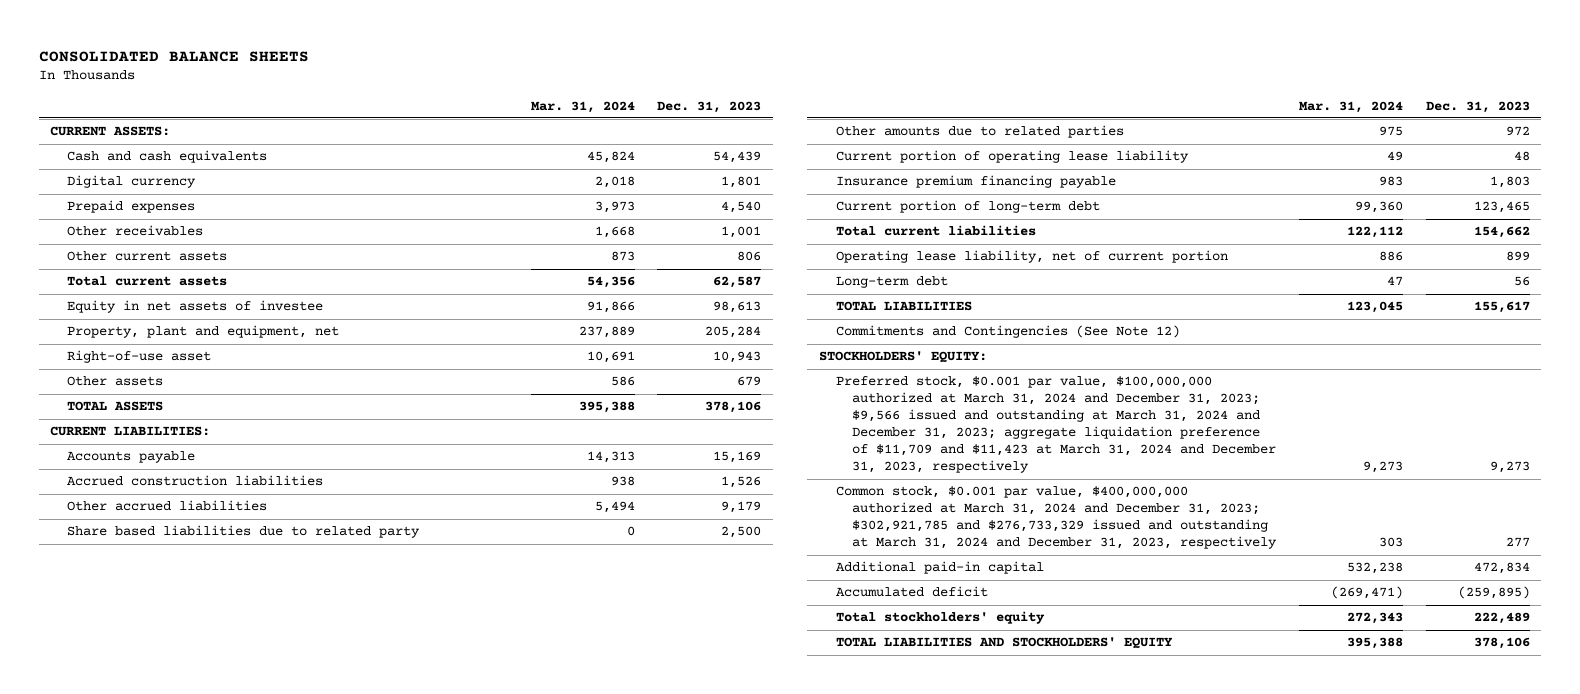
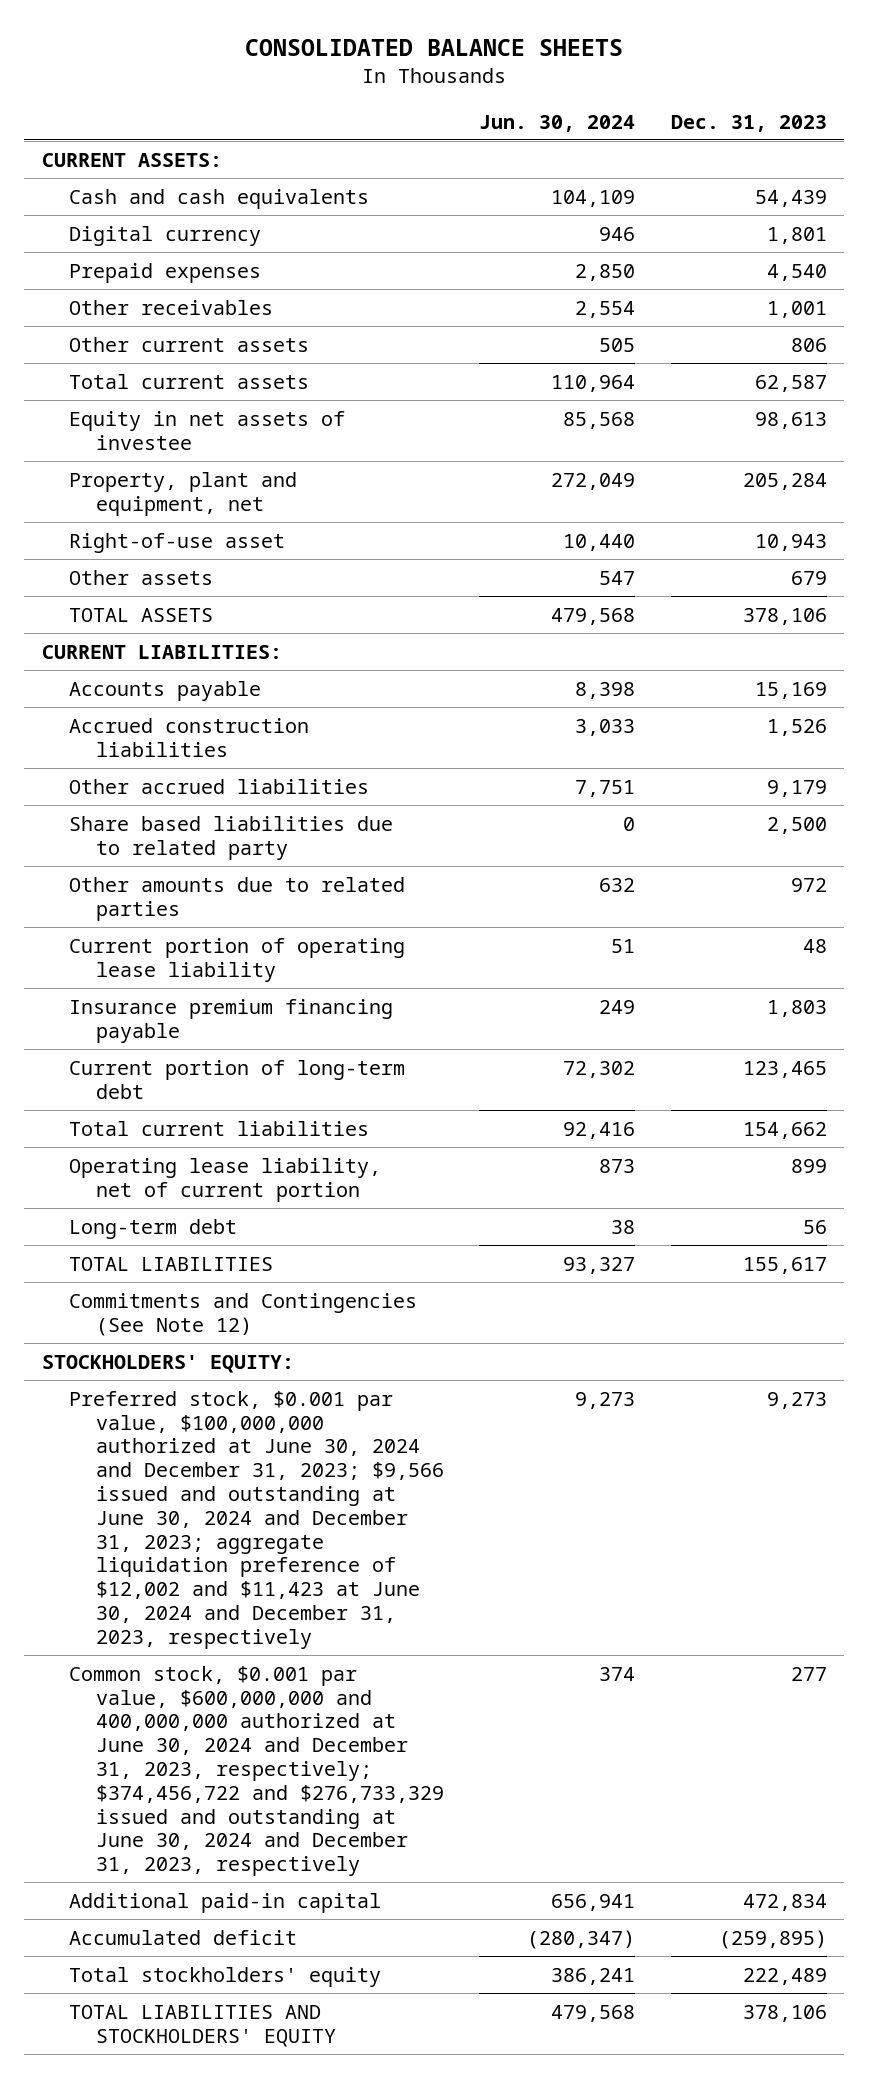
[530,100,635,113] Mar. 31, 2024 -> none
none -> [479,114,636,132] Jun. 30, 2024
[835,376,1277,474] Preferred stock, $0.001 par value, $100,000,000 authorized at March 31, 2024 and December 31, 2023; $9,566 issued and outstanding at March 31, 2024 and December 31, 2023; aggregate liquidation preference of $11,709 and $11,423 at March 31, 2024 and December 31, 2023, respectively -> [68,1390,445,1649] Preferred stock, $0.001 par value, $100,000,000 authorized at June 30, 2024 and December 31, 2023; $9,566 issued and outstanding at June 30, 2024 and December 31, 2023; aggregate liquidation preference of $12,002 and $11,423 at June 30, 2024 and December 31, 2023, respectively
[835,486,1278,550] Common stock, $0.001 par value, $400,000,000 authorized at March 31, 2024 and December 31, 2023; $302,921,785 and $276,733,329 issued and outstanding at March 31, 2024 and December 31, 2023, respectively -> [68,1665,445,1877] Common stock, $0.001 par value, $600,000,000 and 400,000,000 authorized at June 30, 2024 and December 31, 2023, respectively; $374,456,722 and $276,733,329 issued and outstanding at June 30, 2024 and December 31, 2023, respectively

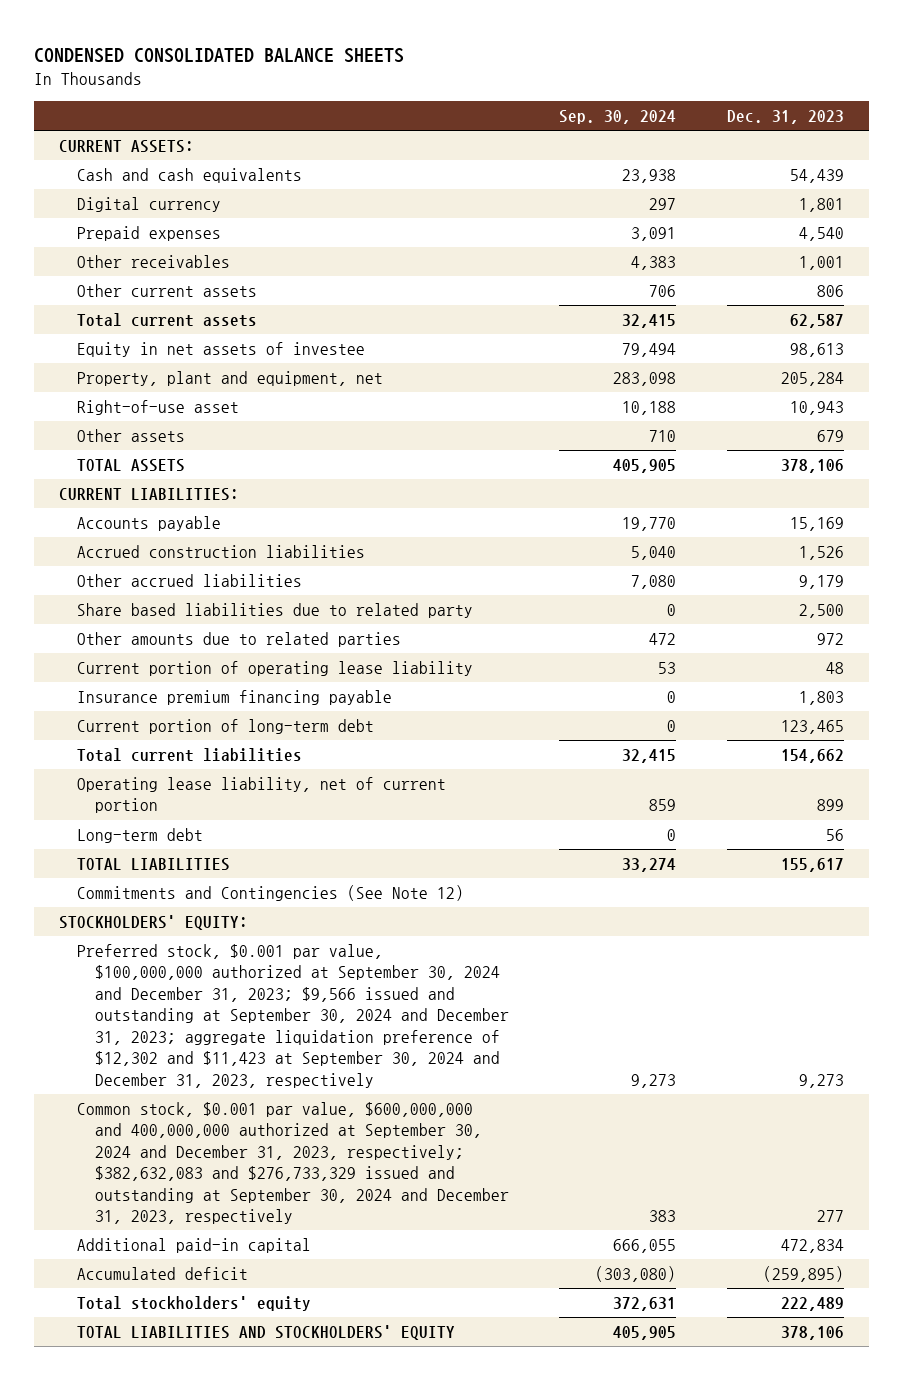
[245,38,624,56] CONSOLIDATED BALANCE SHEETS -> [34,47,405,63] CONDENSED CONSOLIDATED BALANCE SHEETS
[479,114,636,132] Jun. 30, 2024 -> none
none -> [559,110,677,125] Sep. 30, 2024
[68,1390,445,1649] Preferred stock, $0.001 par value, $100,000,000 authorized at June 30, 2024 and December 31, 2023; $9,566 issued and outstanding at June 30, 2024 and December 31, 2023; aggregate liquidation preference of $12,002 and $11,423 at June 30, 2024 and December 31, 2023, respectively -> [77,944,509,1088] Preferred stock, $0.001 par value, $100,000,000 authorized at September 30, 2024 and December 31, 2023; $9,566 issued and outstanding at September 30, 2024 and December 31, 2023; aggregate liquidation preference of $12,302 and $11,423 at September 30, 2024 and December 31, 2023, respectively
[68,1665,445,1877] Common stock, $0.001 par value, $600,000,000 and 400,000,000 authorized at June 30, 2024 and December 31, 2023, respectively; $374,456,722 and $276,733,329 issued and outstanding at June 30, 2024 and December 31, 2023, respectively -> [77,1102,509,1225] Common stock, $0.001 par value, $600,000,000 and 400,000,000 authorized at September 30, 2024 and December 31, 2023, respectively; $382,632,083 and $276,733,329 issued and outstanding at September 30, 2024 and December 31, 2023, respectively

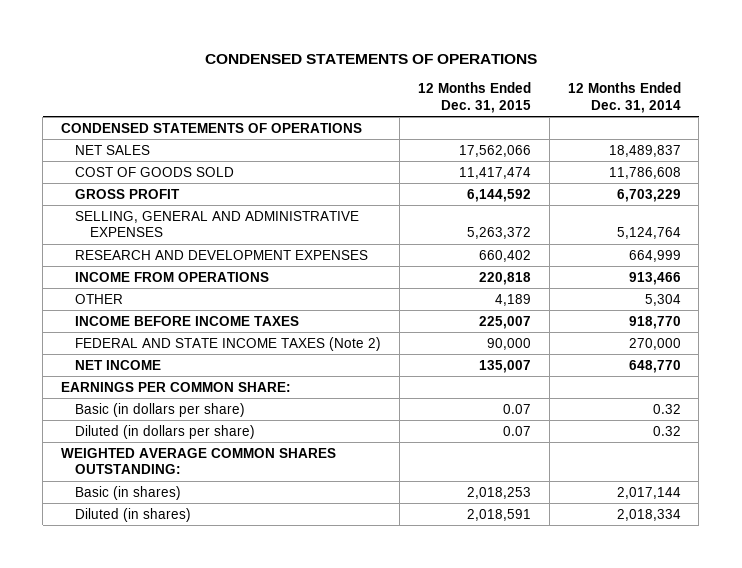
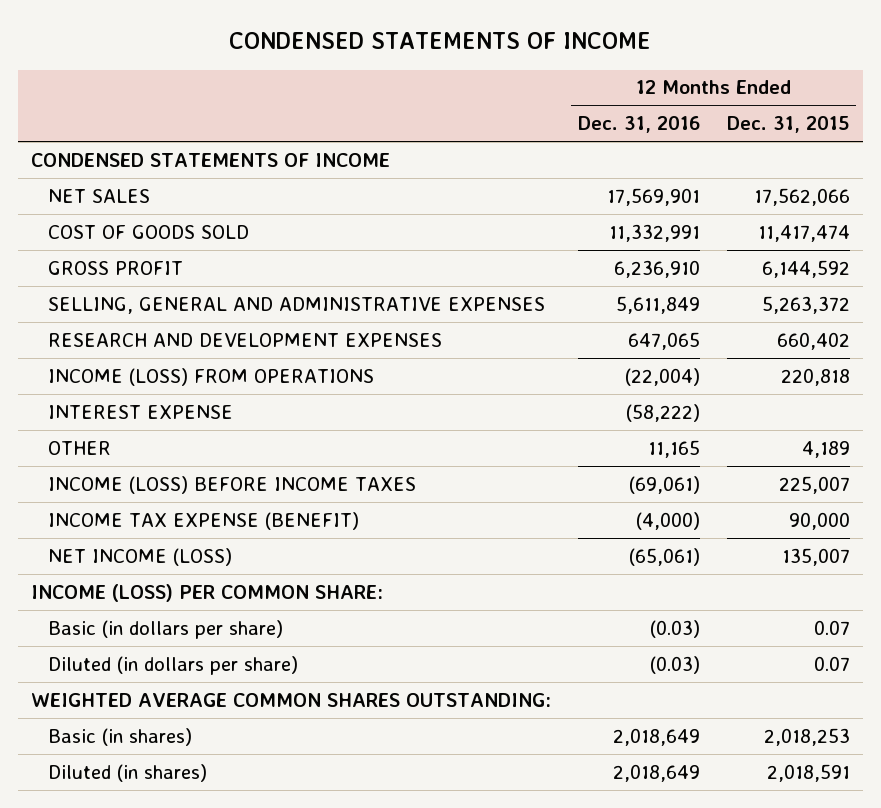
[204,53,537,64] CONDENSED STATEMENTS OF OPERATIONS -> [229,32,652,50] CONDENSED STATEMENTS OF INCOME
[567,82,681,113] 12 Months Ended Dec. 31, 2014 -> none
none -> [577,116,700,134] Dec. 31, 2016
[61,122,363,133] CONDENSED STATEMENTS OF OPERATIONS -> [31,152,391,167] CONDENSED STATEMENTS OF INCOME
[75,271,270,282] INCOME FROM OPERATIONS -> [47,367,374,386] INCOME (LOSS) FROM OPERATIONS
none -> [47,404,233,419] INTEREST EXPENSE
[75,315,300,326] INCOME BEFORE INCOME TAXES -> [47,475,416,494] INCOME (LOSS) BEFORE INCOME TAXES
[75,336,382,351] FEDERAL AND STATE INCOME TAXES (Note 2) -> [47,511,359,530] INCOME TAX EXPENSE (BENEFIT)
[75,359,162,370] NET INCOME -> [47,547,232,566] NET INCOME (LOSS)
[61,381,292,392] EARNINGS PER COMMON SHARE: -> [31,583,384,602] INCOME (LOSS) PER COMMON SHARE:

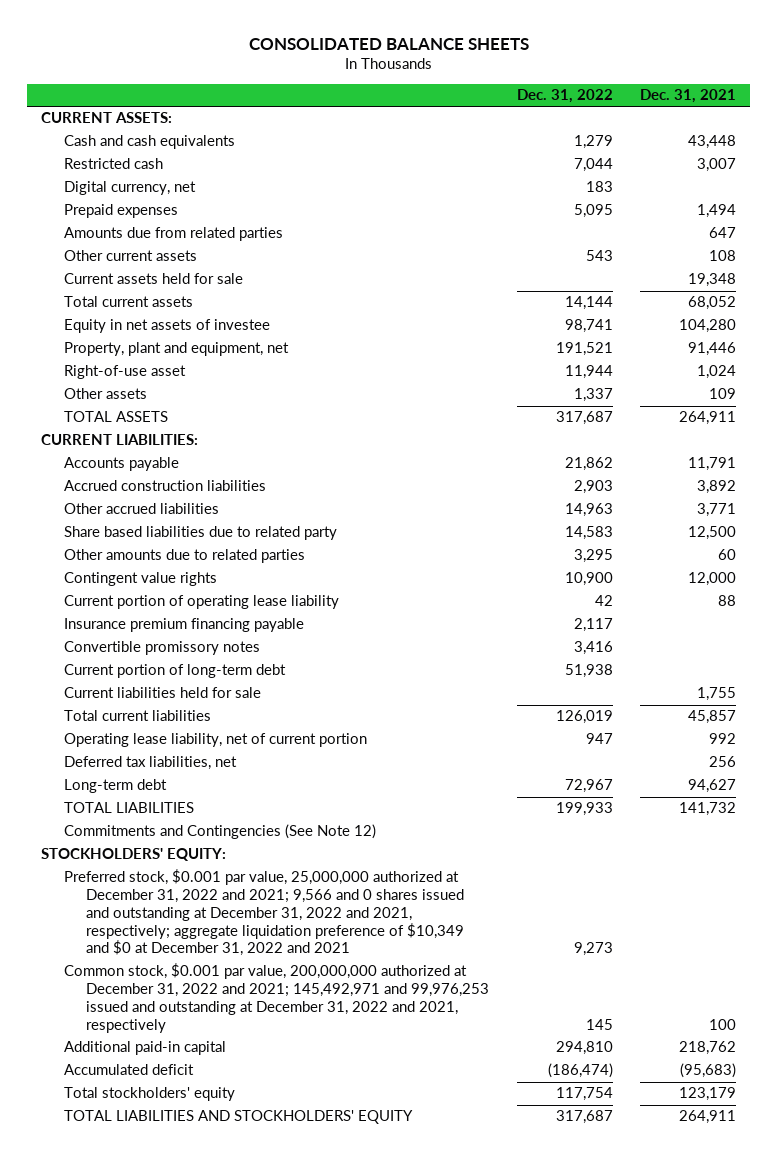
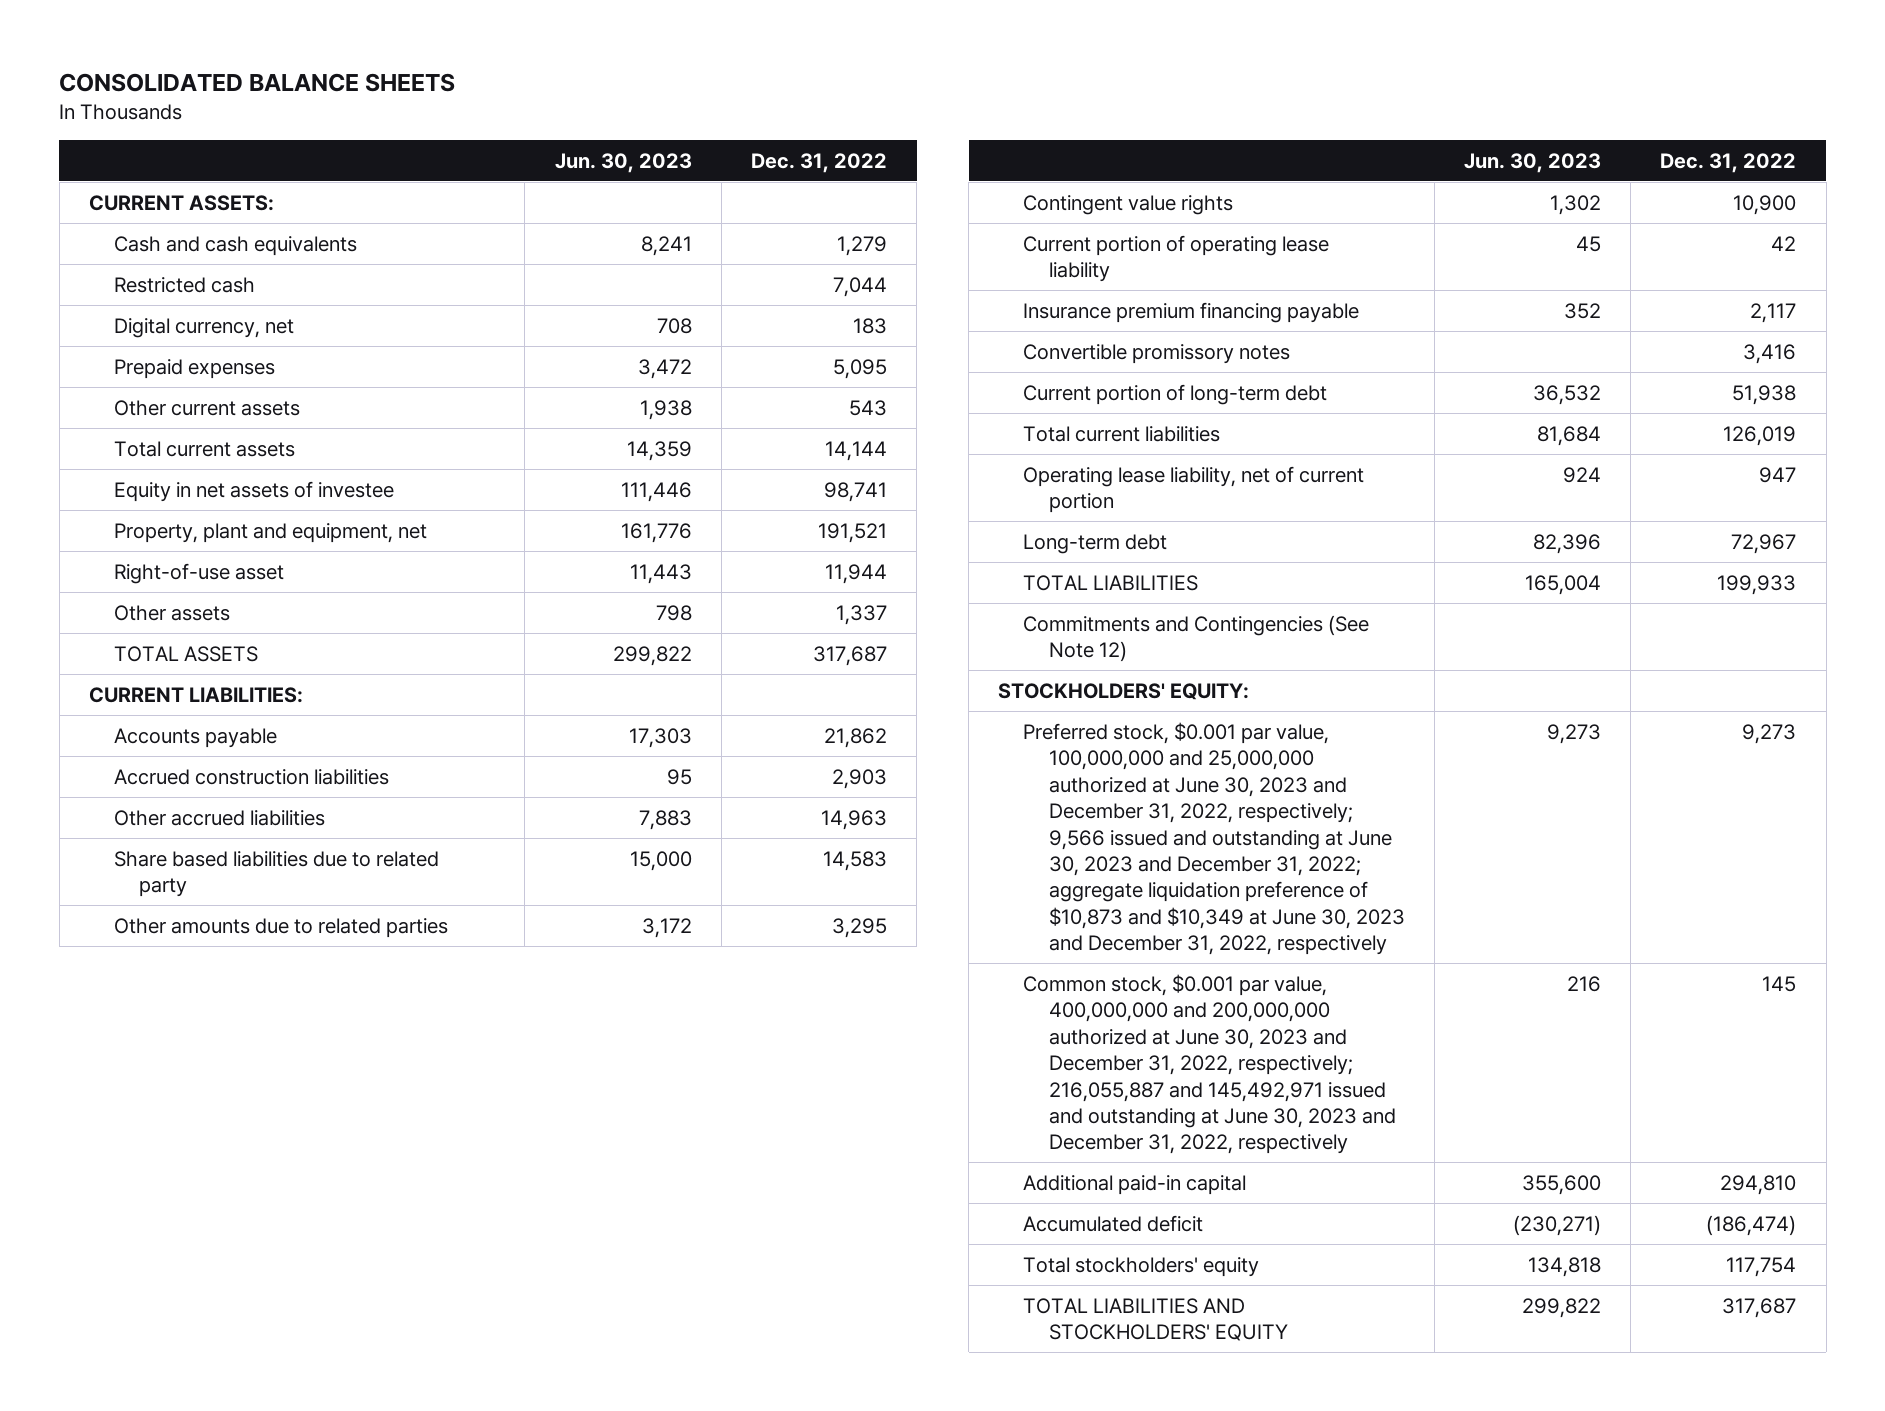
[640,89,737,104] Dec. 31, 2021 -> none
none -> [554,152,692,173] Jun. 30, 2023
[63,227,283,242] Amounts due from related parties -> none
[63,273,243,285] Current assets held for sale -> none
[63,687,261,699] Current liabilities held for sale -> none
[63,756,237,771] Deferred tax liabilities, net -> none
[63,869,464,957] Preferred stock, $0.001 par value, 25,000,000 authorized at December 31, 2022 and 2021; 9,566 and 0 shares issued and outstanding at December 31, 2022 and 2021, respectively; aggregate liquidation preference of $10,349 and $0 at December 31, 2022 and 2021 -> [1023,721,1405,956] Preferred stock, $0.001 par value, 100,000,000 and 25,000,000 authorized at June 30, 2023 and December 31, 2022, respectively; 9,566 issued and outstanding at June 30, 2023 and December 31, 2022; aggregate liquidation preference of $10,873 and $10,349 at June 30, 2023 and December 31, 2022, respectively
[63,963,489,1033] Common stock, $0.001 par value, 200,000,000 authorized at December 31, 2022 and 2021; 145,492,971 and 99,976,253 issued and outstanding at December 31, 2022 and 2021, respectively -> [1023,973,1396,1155] Common stock, $0.001 par value, 400,000,000 and 200,000,000 authorized at June 30, 2023 and December 31, 2022, respectively; 216,055,887 and 145,492,971 issued and outstanding at June 30, 2023 and December 31, 2022, respectively

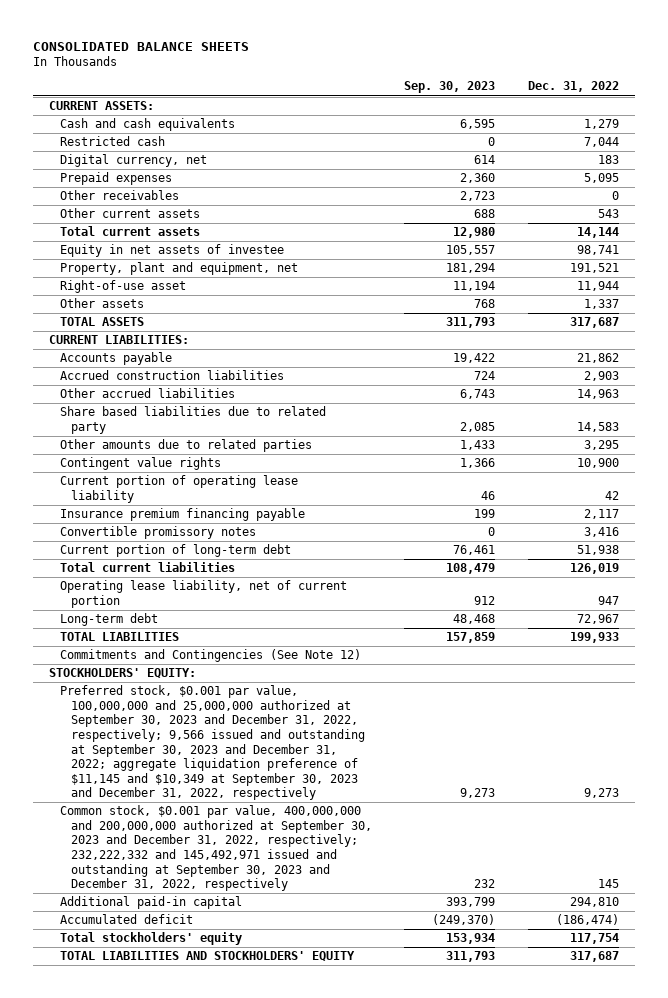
[554,152,692,173] Jun. 30, 2023 -> none
none -> [404,81,496,94] Sep. 30, 2023
none -> [60,190,180,201] Other receivables
[1023,721,1405,956] Preferred stock, $0.001 par value, 100,000,000 and 25,000,000 authorized at June 30, 2023 and December 31, 2022, respectively; 9,566 issued and outstanding at June 30, 2023 and December 31, 2022; aggregate liquidation preference of $10,873 and $10,349 at June 30, 2023 and December 31, 2022, respectively -> [60,685,365,801] Preferred stock, $0.001 par value, 100,000,000 and 25,000,000 authorized at September 30, 2023 and December 31, 2022, respectively; 9,566 issued and outstanding at September 30, 2023 and December 31, 2022; aggregate liquidation preference of $11,145 and $10,349 at September 30, 2023 and December 31, 2022, respectively
[1023,973,1396,1155] Common stock, $0.001 par value, 400,000,000 and 200,000,000 authorized at June 30, 2023 and December 31, 2022, respectively; 216,055,887 and 145,492,971 issued and outstanding at June 30, 2023 and December 31, 2022, respectively -> [60,805,372,892] Common stock, $0.001 par value, 400,000,000 and 200,000,000 authorized at September 30, 2023 and December 31, 2022, respectively; 232,222,332 and 145,492,971 issued and outstanding at September 30, 2023 and December 31, 2022, respectively

